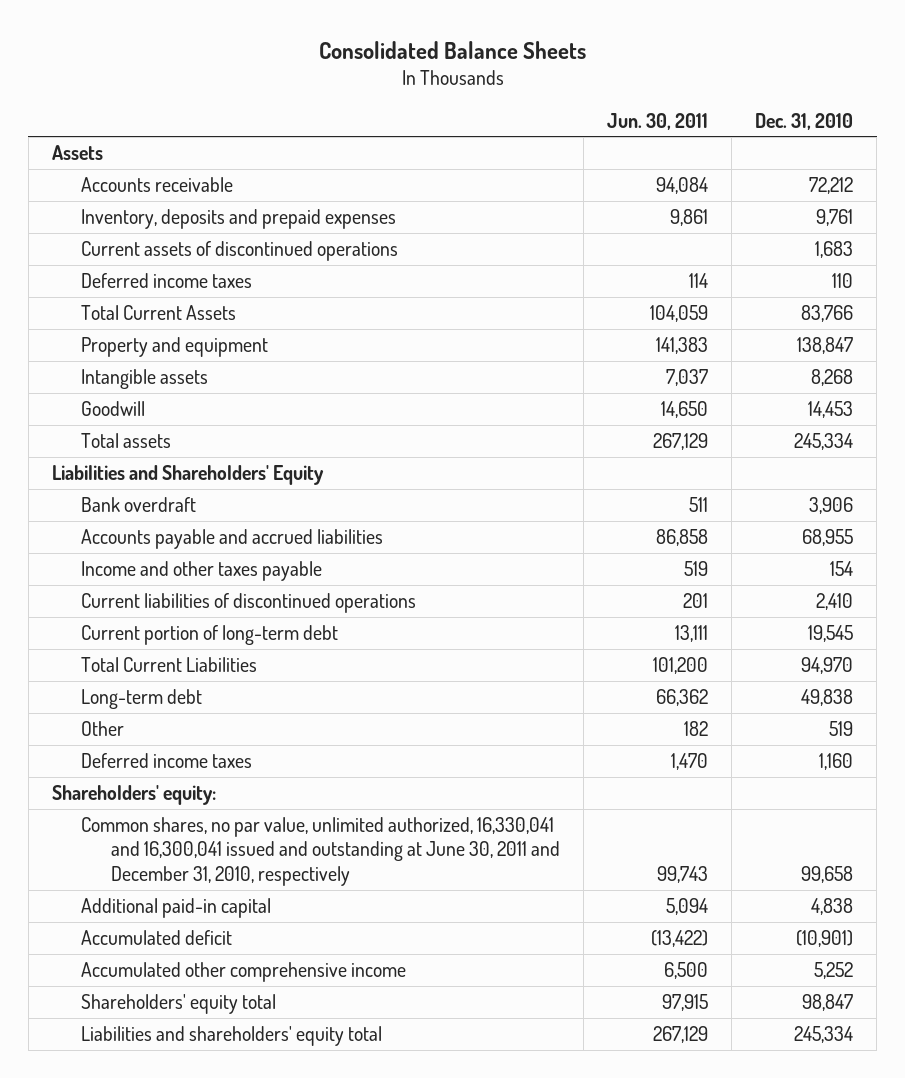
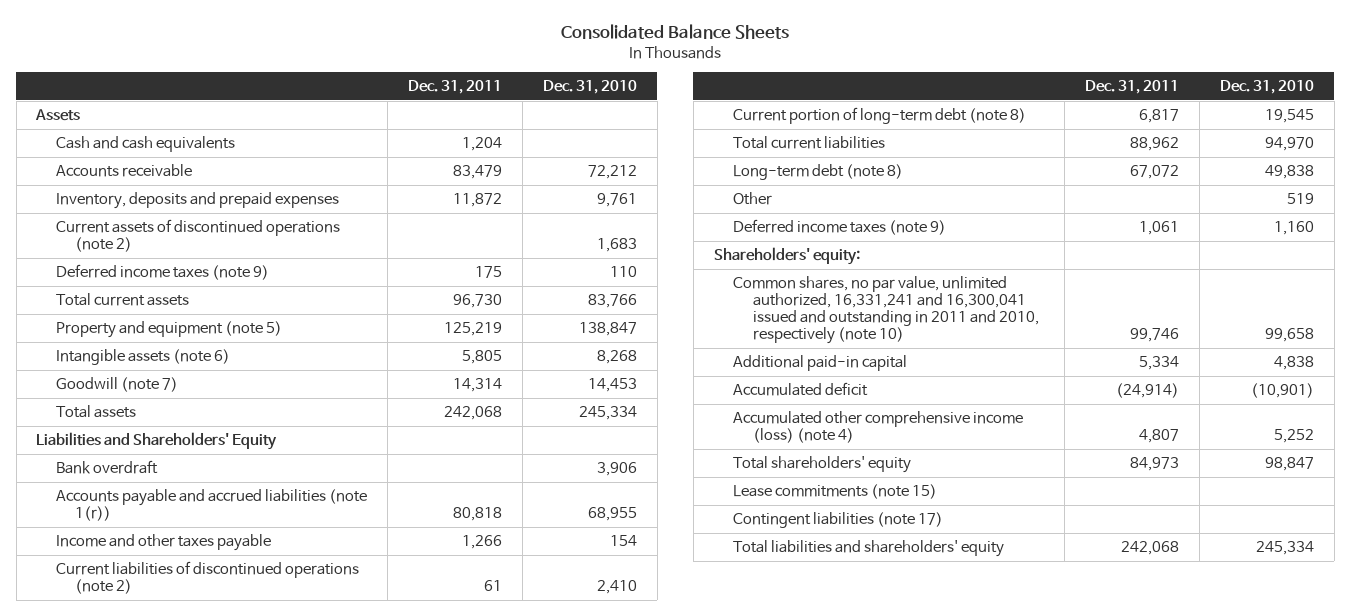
[607,112,709,130] Jun. 30, 2011 -> none
none -> [407,80,502,95] Dec. 31, 2011
none -> [55,136,235,153] Cash and cash equivalents
[81,240,399,261] Current assets of discontinued operations -> [55,219,340,253] Current assets of discontinued operations (note 2)
[81,272,253,288] Deferred income taxes -> [55,264,269,281] Deferred income taxes (note 9)
[81,304,237,320] Total Current Assets -> [55,293,189,307] Total current assets
[81,336,269,357] Property and equipment -> [55,321,282,339] Property and equipment (note 5)
[81,368,209,389] Intangible assets -> [55,349,230,366] Intangible assets (note 6)
[81,400,146,416] Goodwill -> [55,377,178,393] Goodwill (note 7)
[81,528,384,549] Accounts payable and accrued liabilities -> [55,489,367,522] Accounts payable and accrued liabilities (note 1(r))
[81,592,417,613] Current liabilities of discontinued operations -> [55,561,359,595] Current liabilities of discontinued operations (note 2)
[81,624,339,645] Current portion of long-term debt -> [733,107,1027,125] Current portion of long-term debt (note 8)
[81,656,258,672] Total Current Liabilities -> [733,136,886,150] Total current liabilities
[81,688,203,709] Long-term debt -> [733,164,904,181] Long-term debt (note 8)
[81,752,253,768] Deferred income taxes -> [733,219,947,236] Deferred income taxes (note 9)
[81,816,561,886] Common shares, no par value, unlimited authorized, 16,330,041 and 16,300,041 issued and outstanding at June 30, 2011 and December 31, 2010, respectively -> [733,276,1039,345] Common shares, no par value, unlimited authorized, 16,331,241 and 16,300,041 issued and outstanding in 2011 and 2010, respectively (note 10)
[81,961,407,982] Accumulated other comprehensive income -> [733,411,1024,444] Accumulated other comprehensive income (loss) (note 4)
[81,993,277,1014] Shareholders' equity total -> [733,456,912,474] Total shareholders' equity
none -> [733,484,938,500] Lease commitments (note 15)
none -> [733,512,944,529] Contingent liabilities (note 17)
[81,1025,383,1046] Liabilities and shareholders' equity total -> [733,540,1005,558] Total liabilities and shareholders' equity

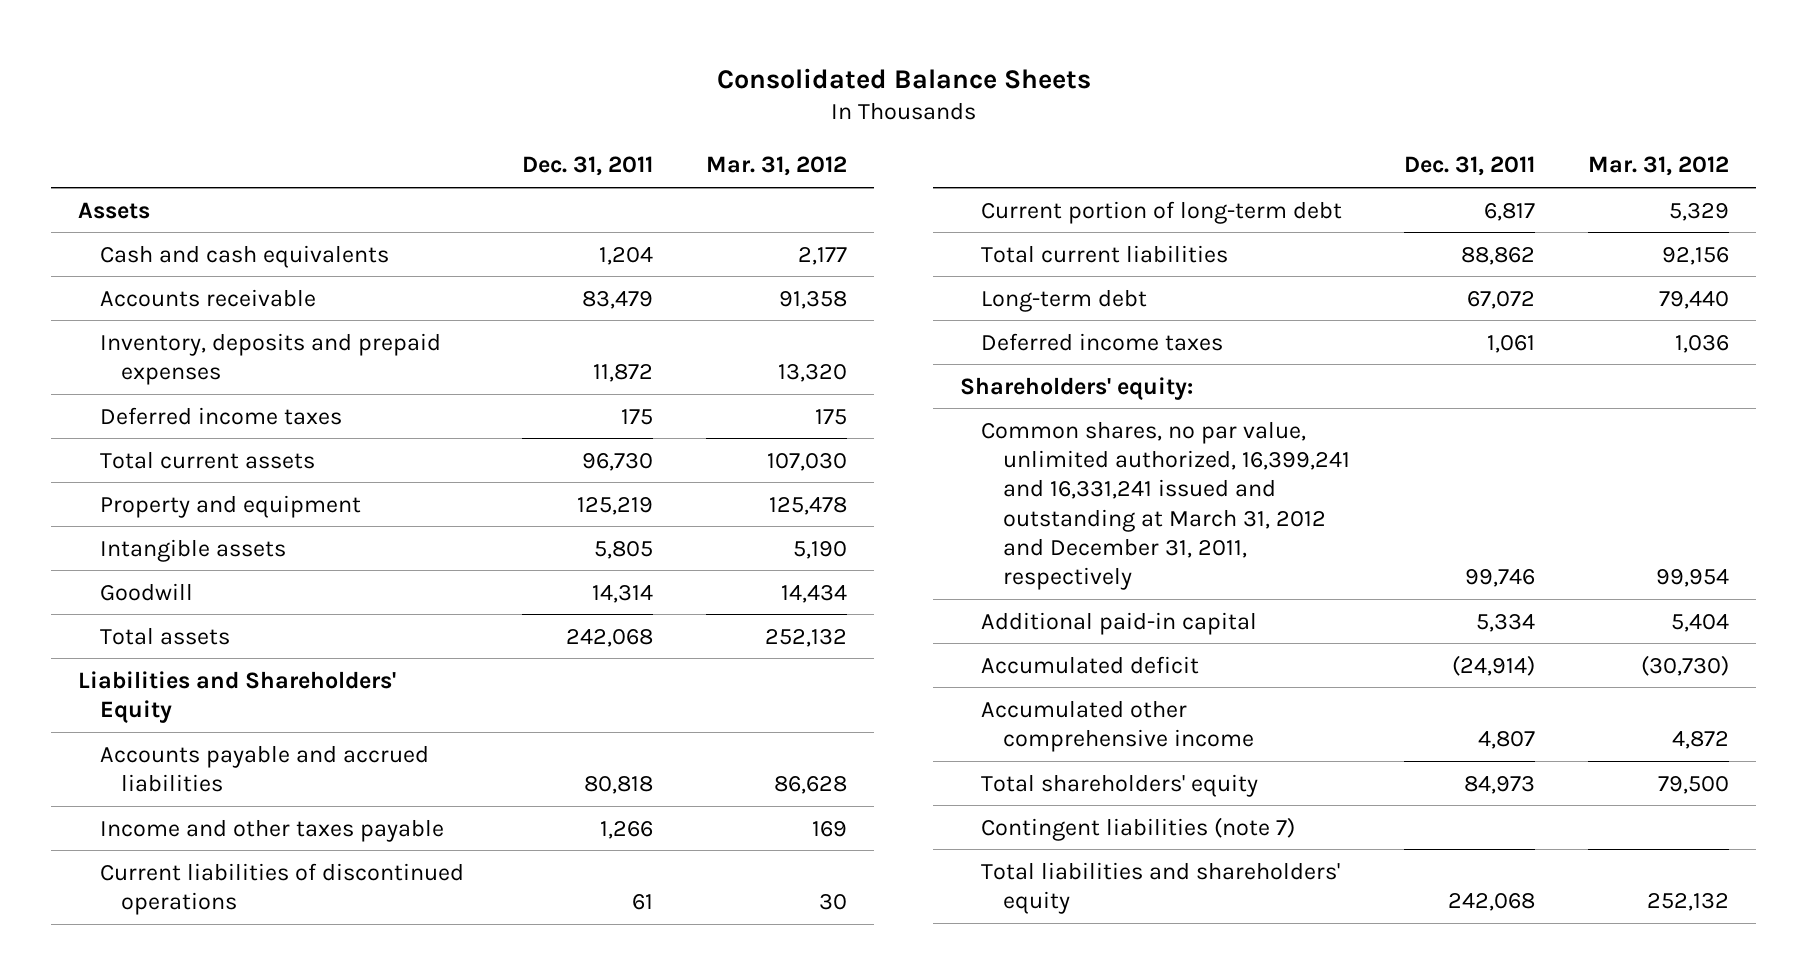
[542,80,637,95] Dec. 31, 2010 -> none
none -> [706,156,848,177] Mar. 31, 2012
[55,219,340,253] Current assets of discontinued operations (note 2) -> none
[55,264,269,281] Deferred income taxes (note 9) -> [99,406,342,425] Deferred income taxes
[55,321,282,339] Property and equipment (note 5) -> [99,494,361,518] Property and equipment
[55,349,230,366] Intangible assets (note 6) -> [99,538,286,562] Intangible assets
[55,377,178,393] Goodwill (note 7) -> [99,582,193,601] Goodwill
[55,460,158,475] Bank overdraft -> none
[55,489,367,522] Accounts payable and accrued liabilities (note 1(r)) -> [99,744,429,792] Accounts payable and accrued liabilities
[733,192,773,206] Other -> none
[55,561,359,595] Current liabilities of discontinued operations (note 2) -> [99,862,464,915] Current liabilities of discontinued operations
[733,107,1027,125] Current portion of long-term debt (note 8) -> [981,200,1343,224] Current portion of long-term debt
[1129,137,1179,152] 88,962 -> [1460,246,1535,265] 88,862
[733,164,904,181] Long-term debt (note 8) -> [981,288,1148,312] Long-term debt
[733,219,947,236] Deferred income taxes (note 9) -> [981,332,1224,351] Deferred income taxes
[733,276,1039,345] Common shares, no par value, unlimited authorized, 16,331,241 and 16,300,041 issued and outstanding in 2011 and 2010, respectively (note 10) -> [981,420,1350,591] Common shares, no par value, unlimited authorized, 16,399,241 and 16,331,241 issued and outstanding at March 31, 2012 and December 31, 2011, respectively
[733,411,1024,444] Accumulated other comprehensive income (loss) (note 4) -> [981,699,1254,752] Accumulated other comprehensive income
[733,484,938,500] Lease commitments (note 15) -> none
[733,512,944,529] Contingent liabilities (note 17) -> [981,816,1296,841] Contingent liabilities (note 7)

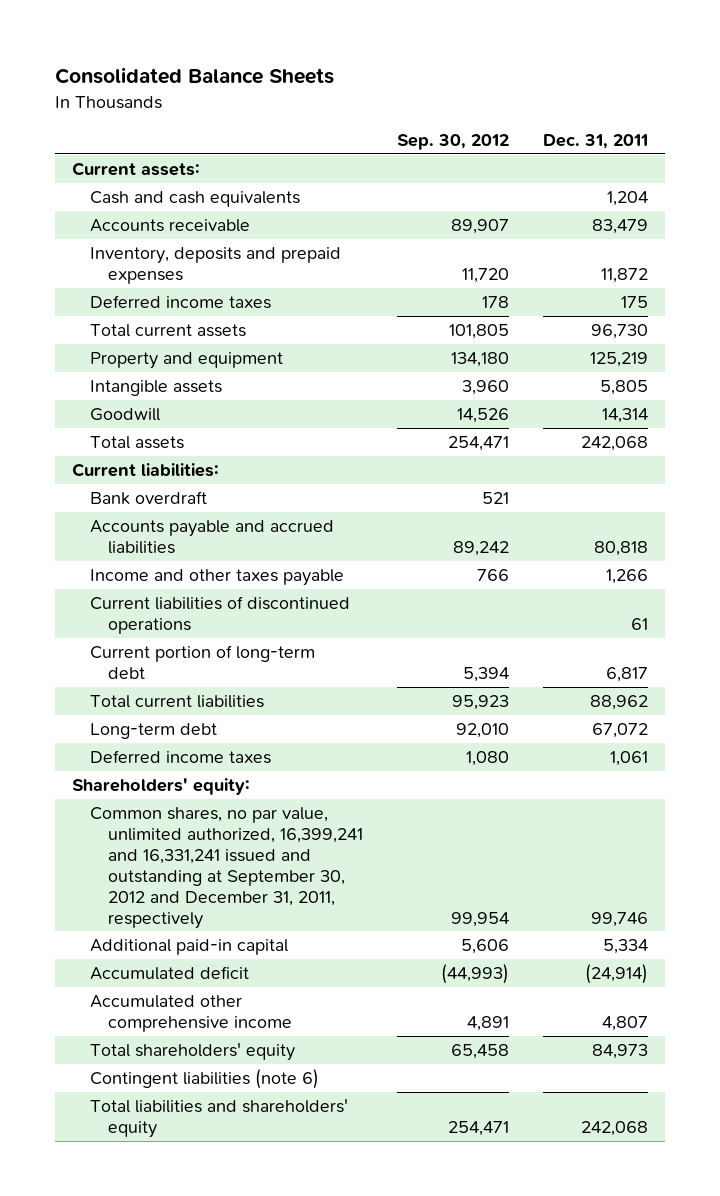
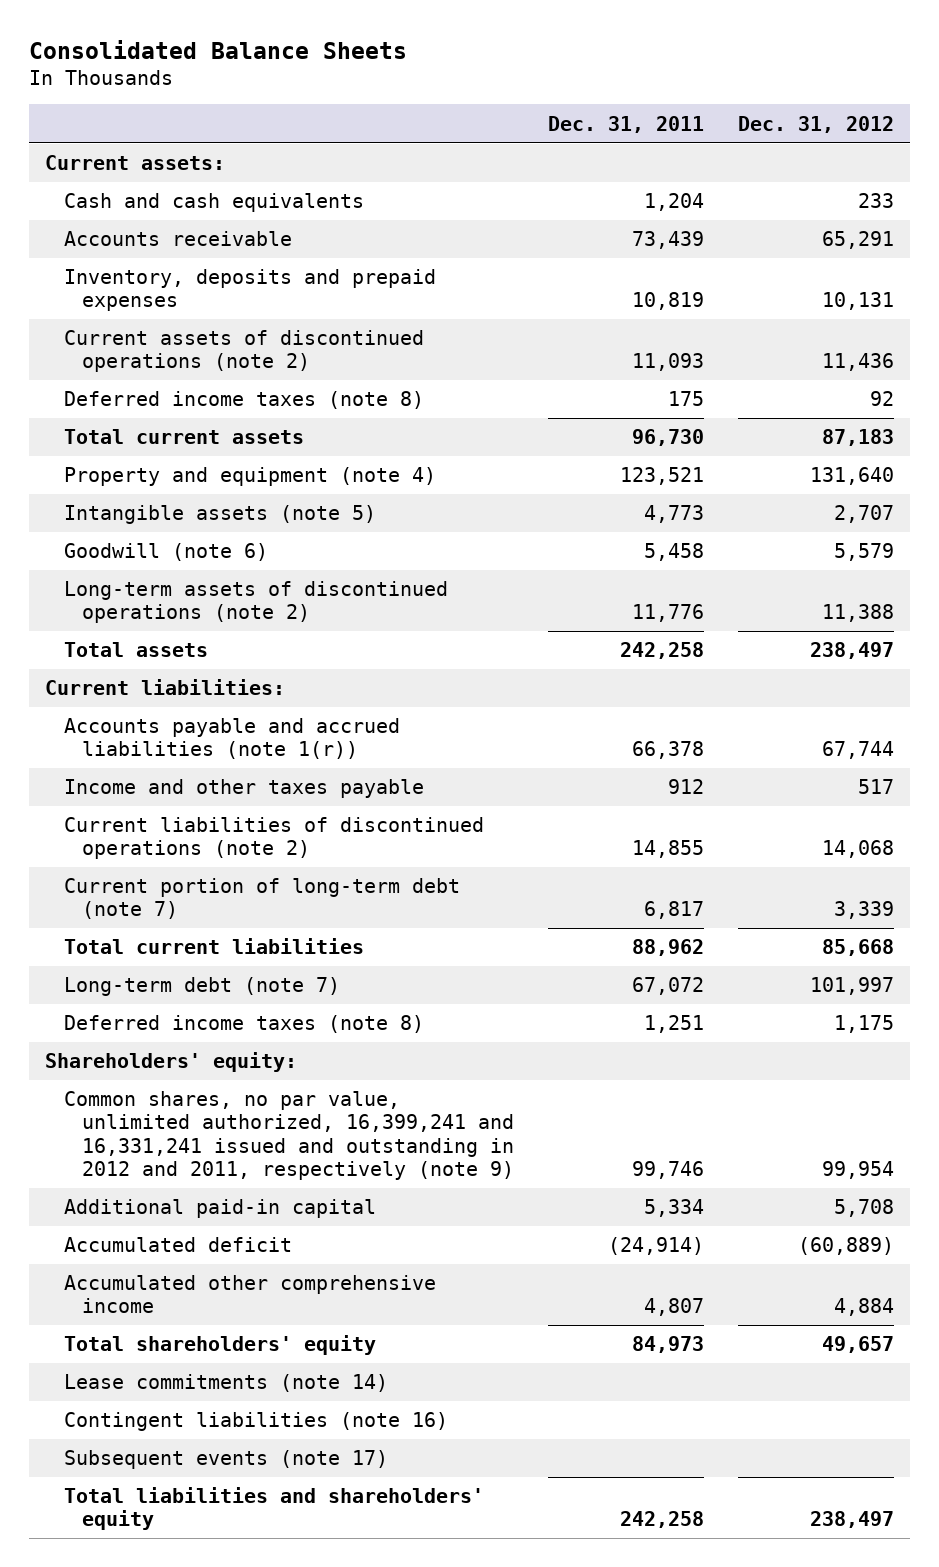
[396,133,509,150] Sep. 30, 2012 -> none
none -> [737,115,894,133] Dec. 31, 2012
[592,219,649,235] 83,479 -> [632,231,705,250] 73,439
[601,268,649,284] 11,872 -> [632,292,705,311] 10,819
none -> [63,330,424,373] Current assets of discontinued operations (note 2)
[89,295,271,310] Deferred income taxes -> [63,391,424,410] Deferred income taxes (note 8)
[89,352,283,370] Property and equipment -> [63,467,436,487] Property and equipment (note 4)
[590,352,649,368] 125,219 -> [620,467,705,486] 123,521
[89,380,222,397] Intangible assets -> [63,505,376,525] Intangible assets (note 5)
[600,380,649,396] 5,805 -> [644,505,705,524] 4,773
[89,408,160,422] Goodwill -> [63,543,268,562] Goodwill (note 6)
[602,408,649,424] 14,314 -> [644,543,705,562] 5,458
none -> [63,581,448,624] Long-term assets of discontinued operations (note 2)
[581,436,649,452] 242,068 -> [620,642,705,660] 242,258
[89,491,207,506] Bank overdraft -> none
[89,520,334,555] Accounts payable and accrued liabilities -> [63,718,400,760] Accounts payable and accrued liabilities (note 1(r))
[594,541,649,557] 80,818 -> [632,741,705,760] 66,378
[606,569,649,585] 1,266 -> [668,779,705,795] 912
[89,596,350,635] Current liabilities of discontinued operations -> [63,817,484,860] Current liabilities of discontinued operations (note 2)
[631,618,649,631] 61 -> [632,840,705,859] 14,855
[89,645,315,680] Current portion of long-term debt -> [63,878,460,920] Current portion of long-term debt (note 7)
[89,723,217,740] Long-term debt -> [63,977,340,997] Long-term debt (note 7)
[89,750,271,765] Deferred income taxes -> [63,1015,424,1034] Deferred income taxes (note 8)
[610,751,649,767] 1,061 -> [644,1015,705,1034] 1,251
[89,807,363,929] Common shares, no par value, unlimited authorized, 16,399,241 and 16,331,241 issued and outstanding at September 30, 2012 and December 31, 2011, respectively -> [63,1091,515,1180] Common shares, no par value, unlimited authorized, 16,399,241 and 16,331,241 issued and outstanding in 2012 and 2011, respectively (note 9)
none -> [63,1374,388,1393] Lease commitments (note 14)
[89,1069,319,1090] Contingent liabilities (note 6) -> [63,1412,448,1432] Contingent liabilities (note 16)
none -> [63,1450,388,1470] Subsequent events (note 17)
[581,1121,649,1137] 242,068 -> [620,1511,705,1529] 242,258

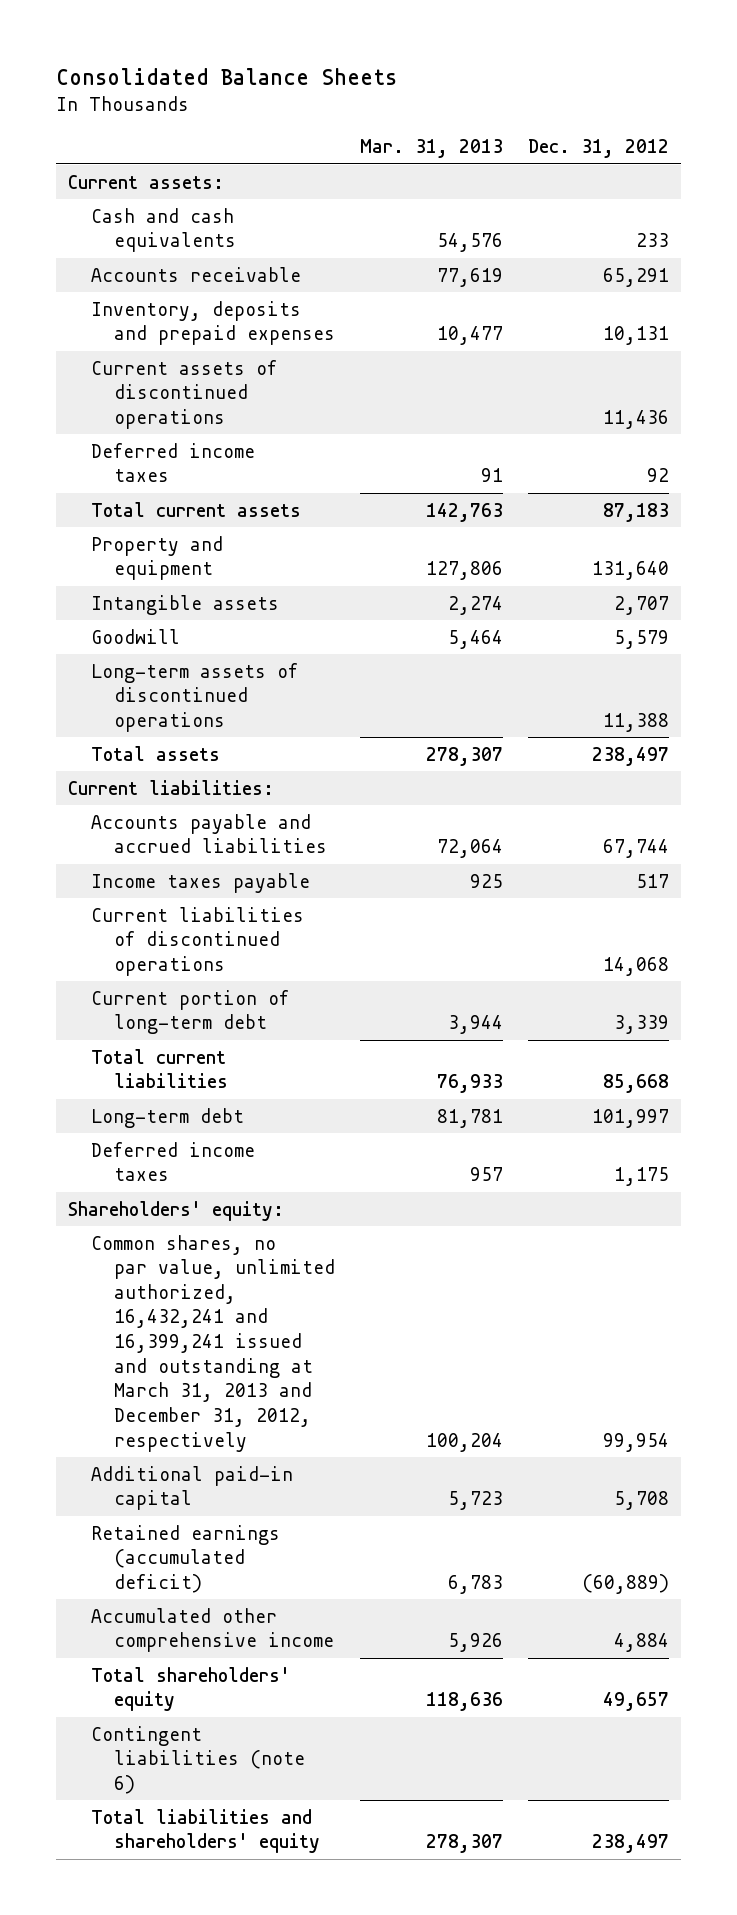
[548,115,705,133] Dec. 31, 2011 -> none
none -> [359,139,503,159] Mar. 31, 2013
[63,330,424,373] Current assets of discontinued operations (note 2) -> [90,359,277,429] Current assets of discontinued operations
[63,391,424,410] Deferred income taxes (note 8) -> [90,442,255,483] Deferred income taxes
[63,467,436,487] Property and equipment (note 4) -> [90,535,223,581] Property and equipment
[63,505,376,525] Intangible assets (note 5) -> [90,594,279,615] Intangible assets
[63,543,268,562] Goodwill (note 6) -> [90,628,180,644] Goodwill
[63,581,448,624] Long-term assets of discontinued operations (note 2) -> [90,662,298,732] Long-term assets of discontinued operations
[63,718,400,760] Accounts payable and accrued liabilities (note 1(r)) -> [90,813,327,854] Accounts payable and accrued liabilities
[63,779,424,799] Income and other taxes payable -> [90,872,310,893] Income taxes payable
[63,817,484,860] Current liabilities of discontinued operations (note 2) -> [90,906,304,976] Current liabilities of discontinued operations
[63,878,460,920] Current portion of long-term debt (note 7) -> [90,989,289,1035] Current portion of long-term debt
[63,977,340,997] Long-term debt (note 7) -> [90,1107,244,1128] Long-term debt
[63,1015,424,1034] Deferred income taxes (note 8) -> [90,1141,255,1182] Deferred income taxes
[63,1091,515,1180] Common shares, no par value, unlimited authorized, 16,399,241 and 16,331,241 issued and outstanding in 2012 and 2011, respectively (note 9) -> [90,1234,335,1452] Common shares, no par value, unlimited authorized, 16,432,241 and 16,399,241 issued and outstanding at March 31, 2013 and December 31, 2012, respectively
[63,1237,292,1253] Accumulated deficit -> [90,1524,280,1593] Retained earnings (accumulated deficit)
[63,1374,388,1393] Lease commitments (note 14) -> none
[63,1450,388,1470] Subsequent events (note 17) -> none
[63,1412,448,1432] Contingent liabilities (note 16) -> [90,1725,305,1794] Contingent liabilities (note 6)

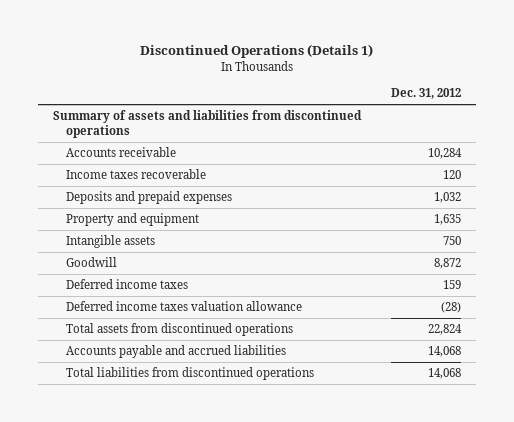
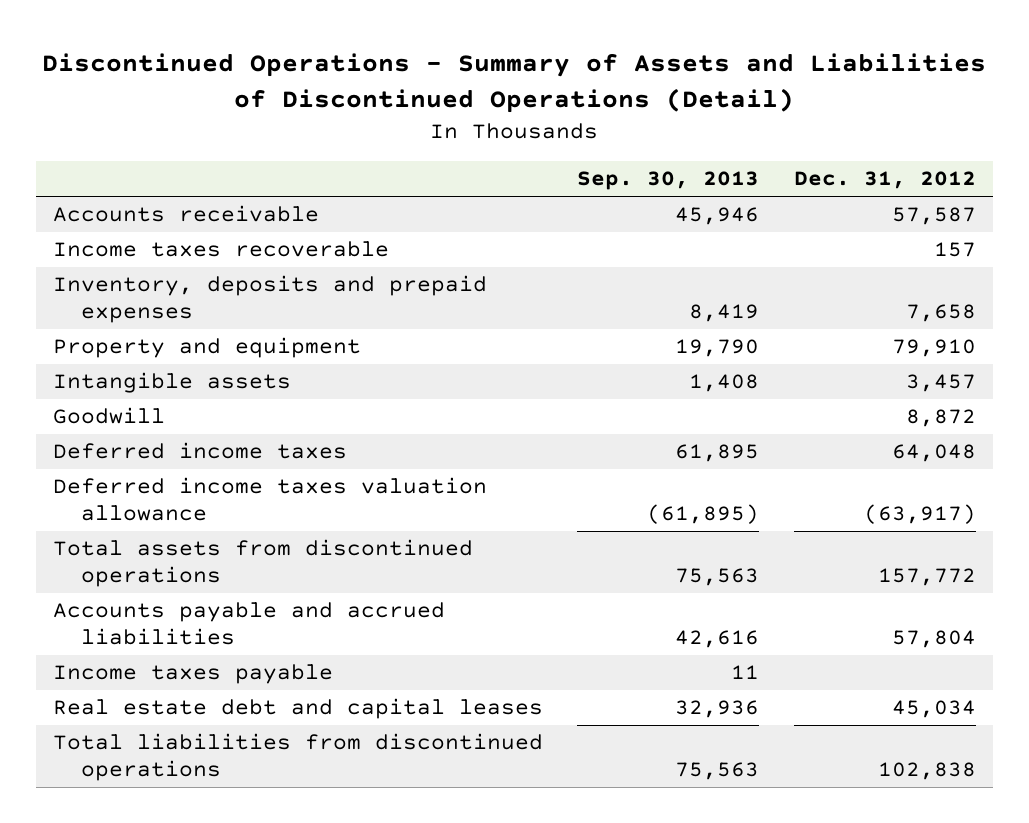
[140,44,374,59] Discontinued Operations (Details 1) -> [42,53,987,114] Discontinued Operations - Summary of Assets and Liabilities of Discontinued Operations (Detail)
none -> [577,171,760,191] Sep. 30, 2013
[52,110,362,138] Summary of assets and liabilities from discontinued operations -> none
[428,148,463,160] 10,284 -> [891,207,976,226] 57,587
[443,170,462,180] 120 -> [933,242,976,258] 157
[66,191,233,205] Deposits and prepaid expenses -> [53,275,488,324] Inventory, deposits and prepaid expenses
[434,192,462,204] 1,032 -> [905,304,976,323] 7,658
[434,214,462,226] 1,635 -> [891,339,976,358] 79,910
[443,236,462,246] 750 -> [905,374,976,393] 3,457
[443,280,462,290] 159 -> [891,444,976,463] 64,048
[441,302,462,314] (28) -> [863,504,976,525] (63,917)
[428,324,463,336] 22,824 -> [877,568,976,587] 157,772
[428,346,462,358] 14,068 -> [891,630,976,649] 57,804
none -> [53,664,334,685] Income taxes payable
none -> [53,698,544,720] Real estate debt and capital leases
[428,368,462,380] 14,068 -> [877,762,976,781] 102,838

